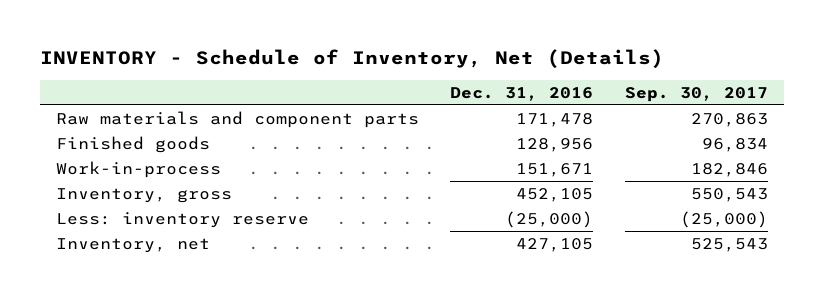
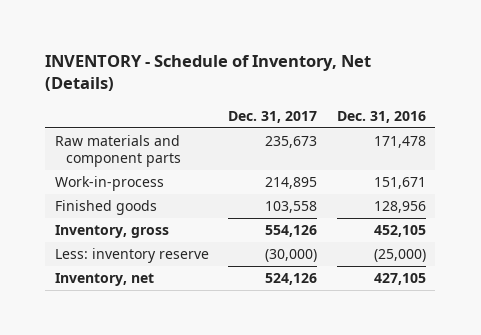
[624,86,768,102] Sep. 30, 2017 -> none
none -> [228,110,318,123] Dec. 31, 2017
[55,135,210,153] Finished goods -> [55,200,158,216] Finished goods

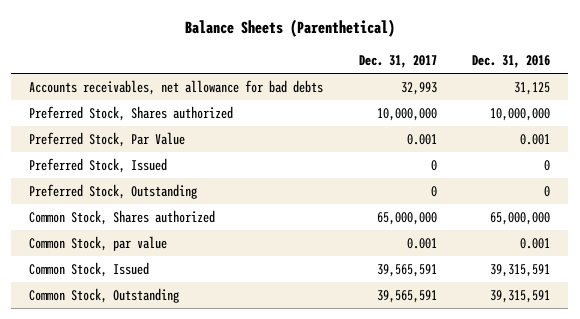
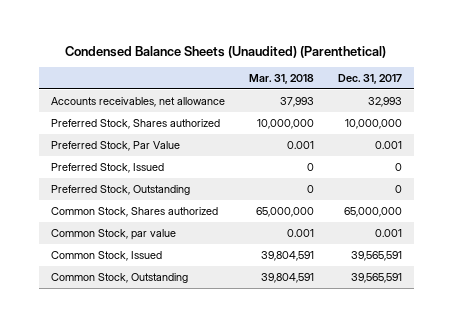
[184,19,395,38] Balance Sheets (Parenthetical) -> [65,45,387,58] Condensed Balance Sheets (Unaudited) (Parenthetical)
[472,55,551,69] Dec. 31, 2016 -> none
none -> [248,73,314,84] Mar. 31, 2018
[29,79,324,95] Accounts receivables, net allowance for bad debts -> [50,96,225,107] Accounts receivables, net allowance

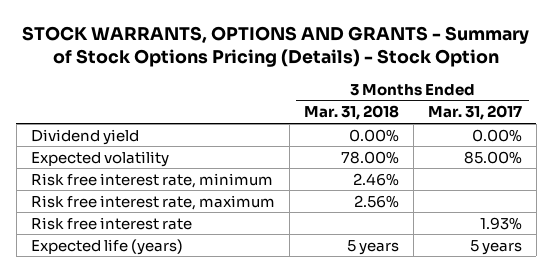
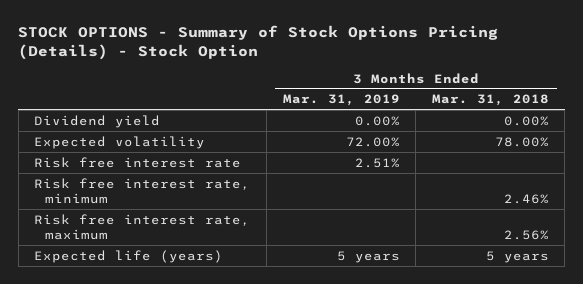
[22,25,530,68] STOCK WARRANTS, OPTIONS AND GRANTS - Summary of Stock Options Pricing (Details) - Stock Option -> [18,25,499,60] STOCK OPTIONS - Summary of Stock Options Pricing (Details) - Stock Option
[427,105,522,121] Mar. 31, 2017 -> none
none -> [282,94,400,107] Mar. 31, 2019
[30,216,192,230] Risk free interest rate -> [34,156,242,168] Risk free interest rate

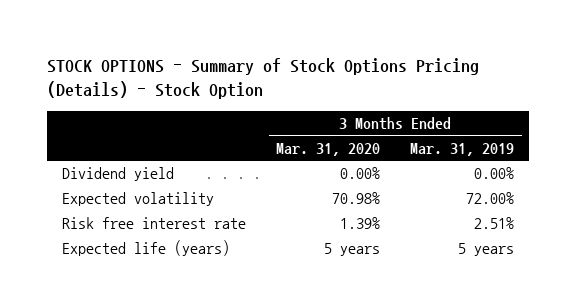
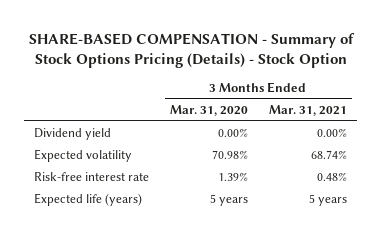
[47,58,480,100] STOCK OPTIONS - Summary of Stock Options Pricing (Details) - Stock Option -> [28,32,355,68] SHARE-BASED COMPENSATION - Summary of Stock Options Pricing (Details) - Stock Option
[410,142,515,156] Mar. 31, 2019 -> none
none -> [268,105,347,117] Mar. 31, 2021
[62,217,247,230] Risk free interest rate -> [34,172,150,182] Risk-free interest rate

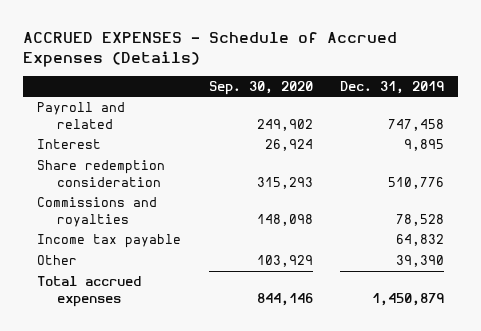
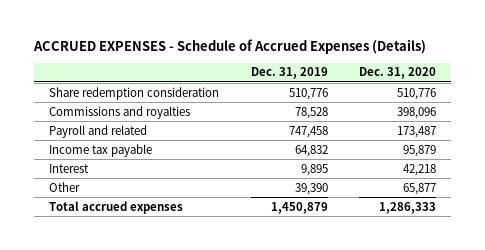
[208,80,313,95] Sep. 30, 2020 -> none
none -> [358,67,436,80] Dec. 31, 2020
[37,102,126,129] Payroll and related -> [49,124,148,138] Payroll and related
[37,139,102,150] Interest -> [49,163,90,173] Interest

